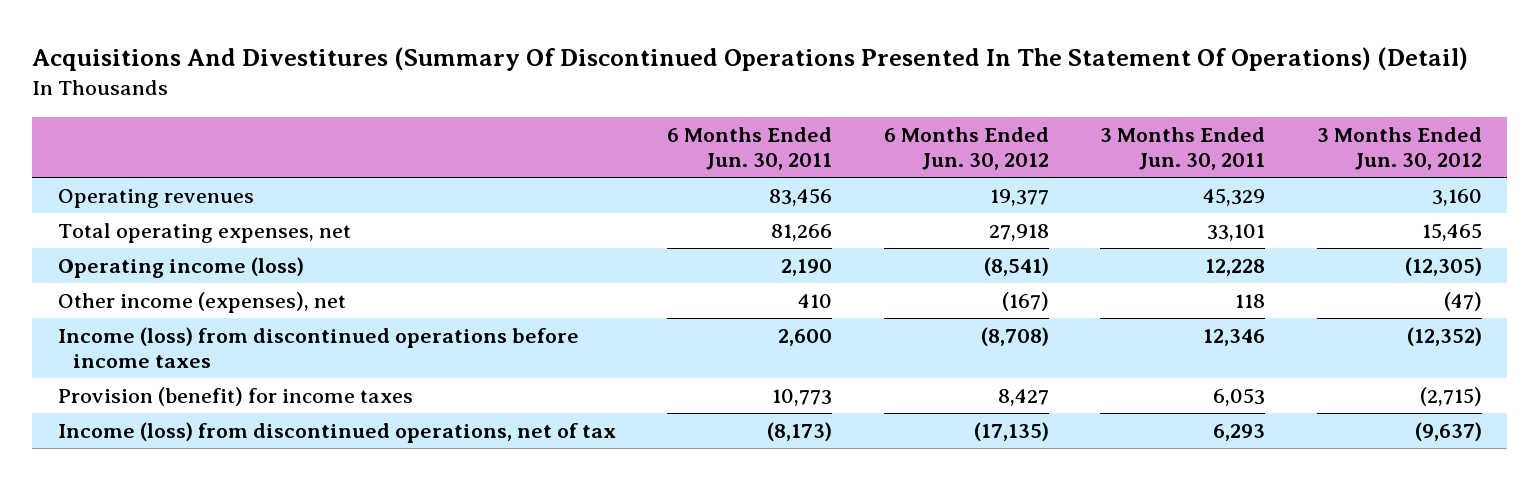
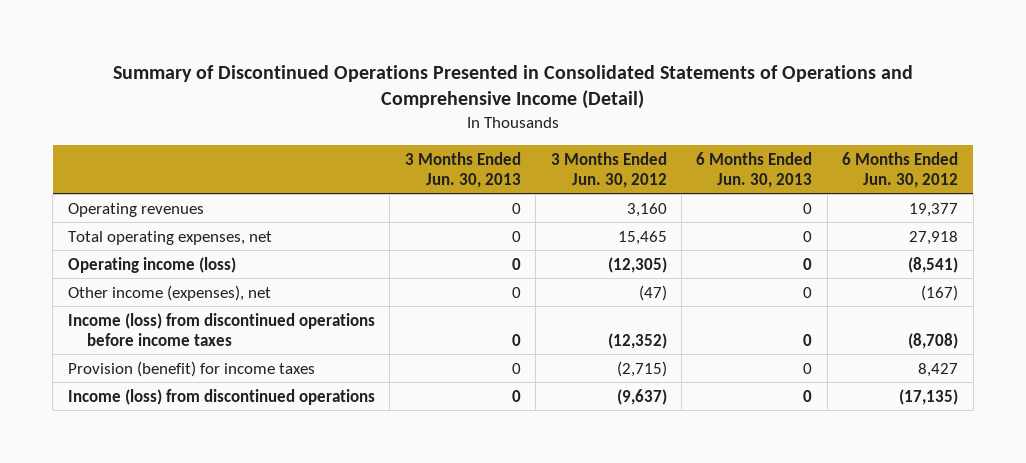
[32,46,1469,71] Acquisitions And Divestitures (Summary Of Discontinued Operations Presented In The Statement Of Operations) (Detail) -> [113,64,914,110] Summary of Discontinued Operations Presented in Consolidated Statements of Operations and Comprehensive Income (Detail)
[667,127,833,171] 6 Months Ended Jun. 30, 2011 -> none
[1100,127,1266,171] 3 Months Ended Jun. 30, 2011 -> none
none -> [404,151,521,188] 3 Months Ended Jun. 30, 2013
none -> [696,151,813,188] 6 Months Ended Jun. 30, 2013
[57,422,616,444] Income (loss) from discontinued operations, net of tax -> [67,388,375,405] Income (loss) from discontinued operations

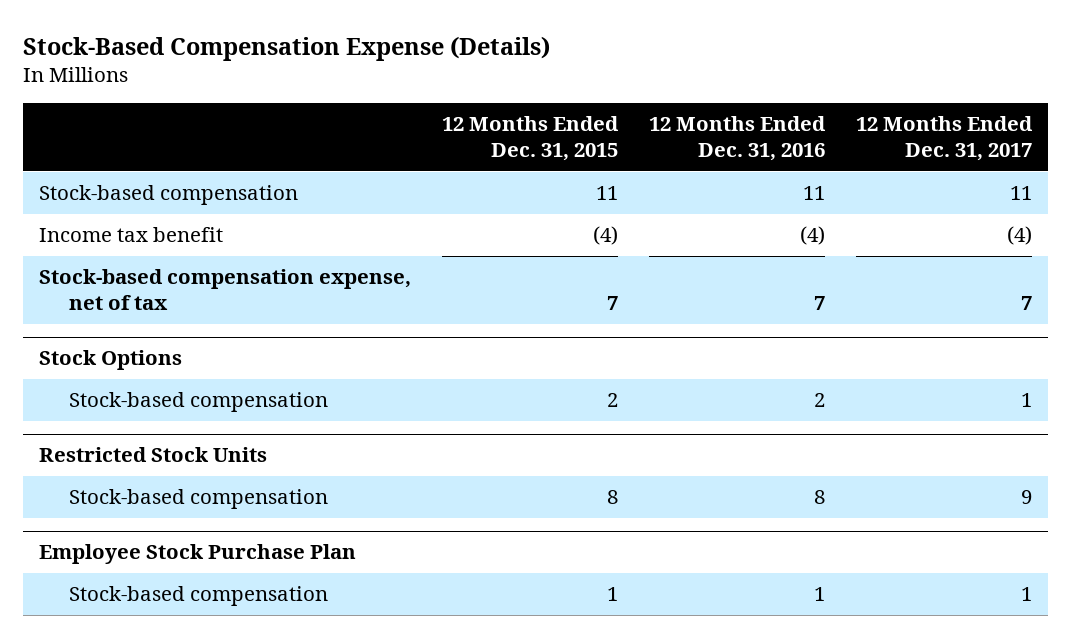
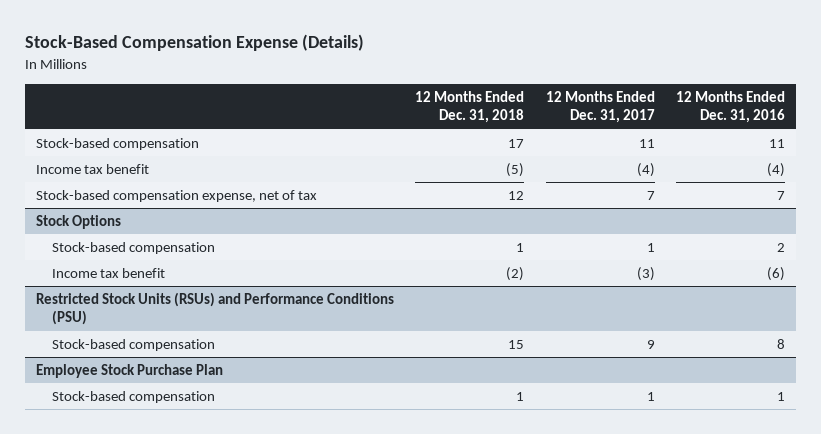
[441,116,619,162] 12 Months Ended Dec. 31, 2015 -> none
none -> [415,91,525,124] 12 Months Ended Dec. 31, 2018
[38,447,267,463] Restricted Stock Units -> none
none -> [51,268,165,279] Income tax benefit
none -> [35,292,394,326] Restricted Stock Units (RSUs) and Performance Conditions (PSU)

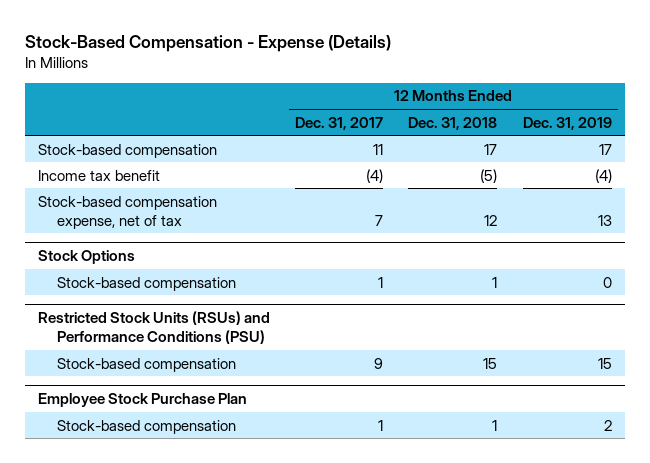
[24,34,364,52] Stock-Based Compensation Expense (Details) -> [25,35,392,53] Stock-Based Compensation - Expense (Details)
[676,91,786,124] 12 Months Ended Dec. 31, 2016 -> none
none -> [522,116,612,130] Dec. 31, 2019
[51,268,165,279] Income tax benefit -> none

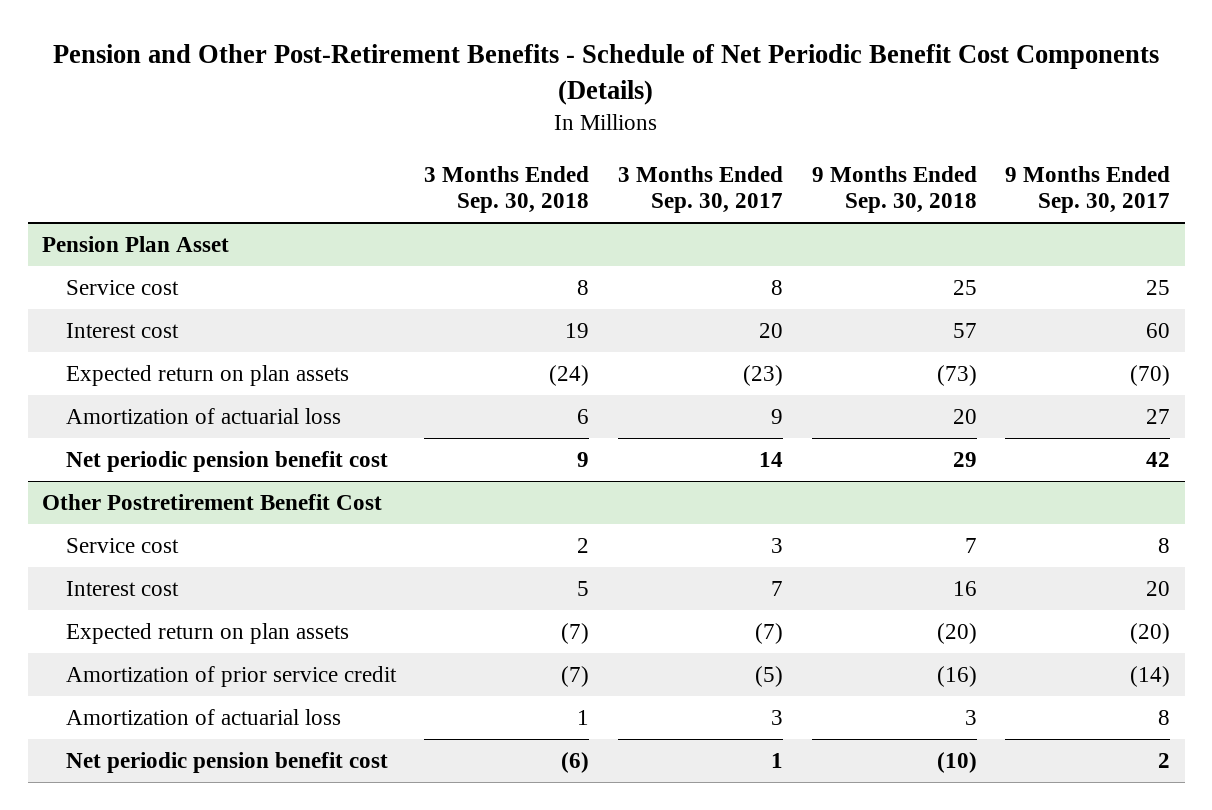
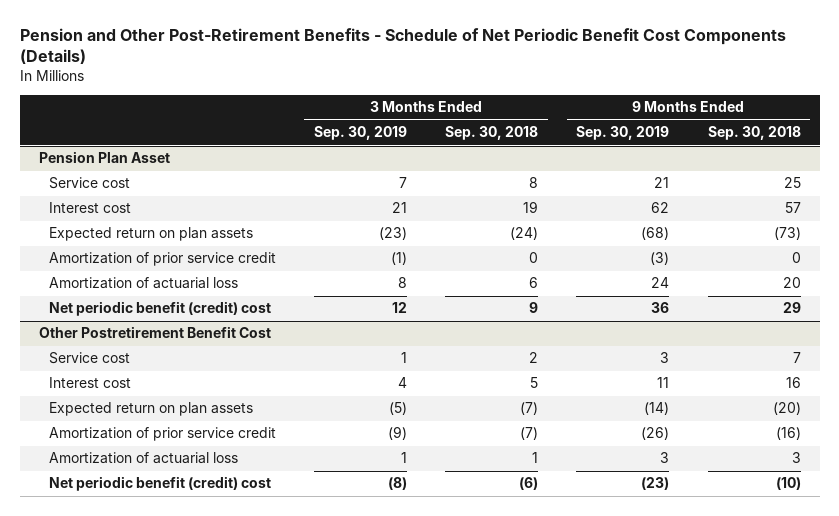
[617,165,783,214] 3 Months Ended Sep. 30, 2017 -> none
[1005,165,1171,214] 9 Months Ended Sep. 30, 2017 -> none
none -> [313,126,407,141] Sep. 30, 2019
none -> [576,126,670,141] Sep. 30, 2019
none -> [48,252,276,267] Amortization of prior service credit
[65,450,388,472] Net periodic pension benefit cost -> [48,301,271,317] Net periodic benefit (credit) cost
[65,751,388,773] Net periodic pension benefit cost -> [48,476,271,492] Net periodic benefit (credit) cost

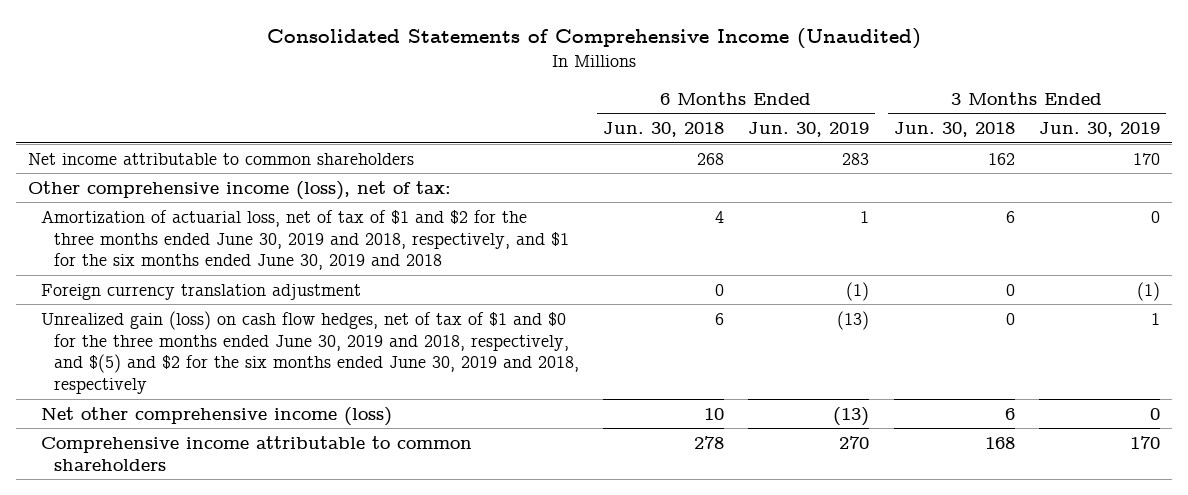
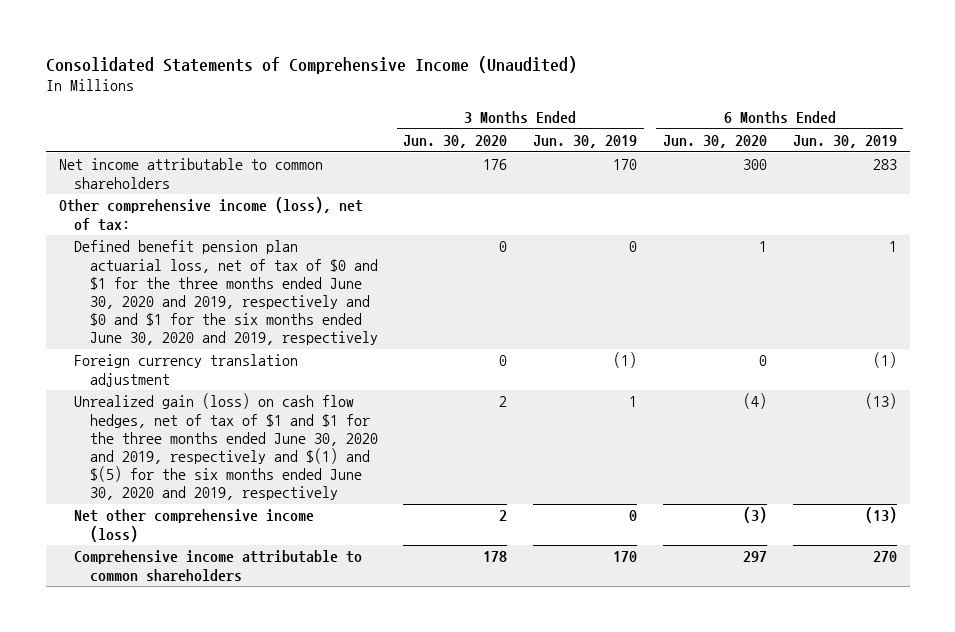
[602,122,724,138] Jun. 30, 2018 -> none
[893,122,1015,138] Jun. 30, 2018 -> none
none -> [403,135,508,149] Jun. 30, 2020
none -> [662,135,767,149] Jun. 30, 2020
[40,209,569,271] Amortization of actuarial loss, net of tax of $1 and $2 for the three months ended June 30, 2019 and 2018, respectively, and $1 for the six months ended June 30, 2019 and 2018 -> [74,240,378,346] Defined benefit pension plan actuarial loss, net of tax of $0 and $1 for the three months ended June 30, 2020 and 2019, respectively and $0 and $1 for the six months ended June 30, 2020 and 2019, respectively
[40,310,579,395] Unrealized gain (loss) on cash flow hedges, net of tax of $1 and $0 for the three months ended June 30, 2019 and 2018, respectively, and $(5) and $2 for the six months ended June 30, 2019 and 2018, respectively -> [74,393,378,501] Unrealized gain (loss) on cash flow hedges, net of tax of $1 and $1 for the three months ended June 30, 2020 and 2019, respectively and $(1) and $(5) for the six months ended June 30, 2020 and 2019, respectively

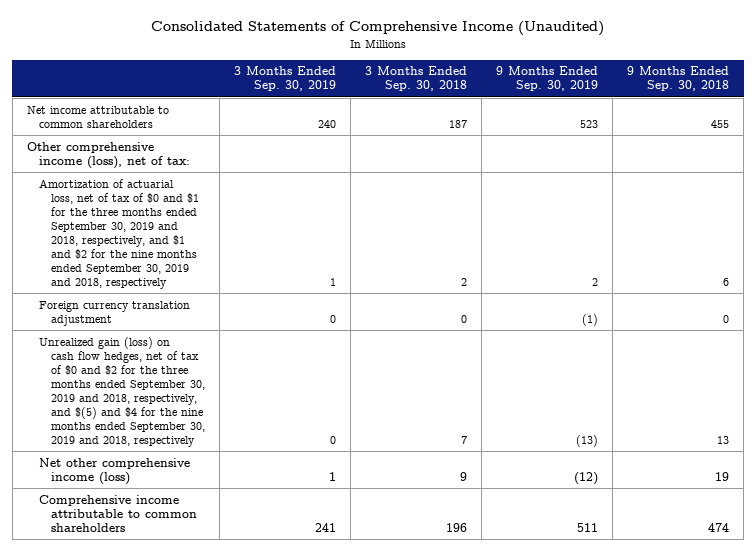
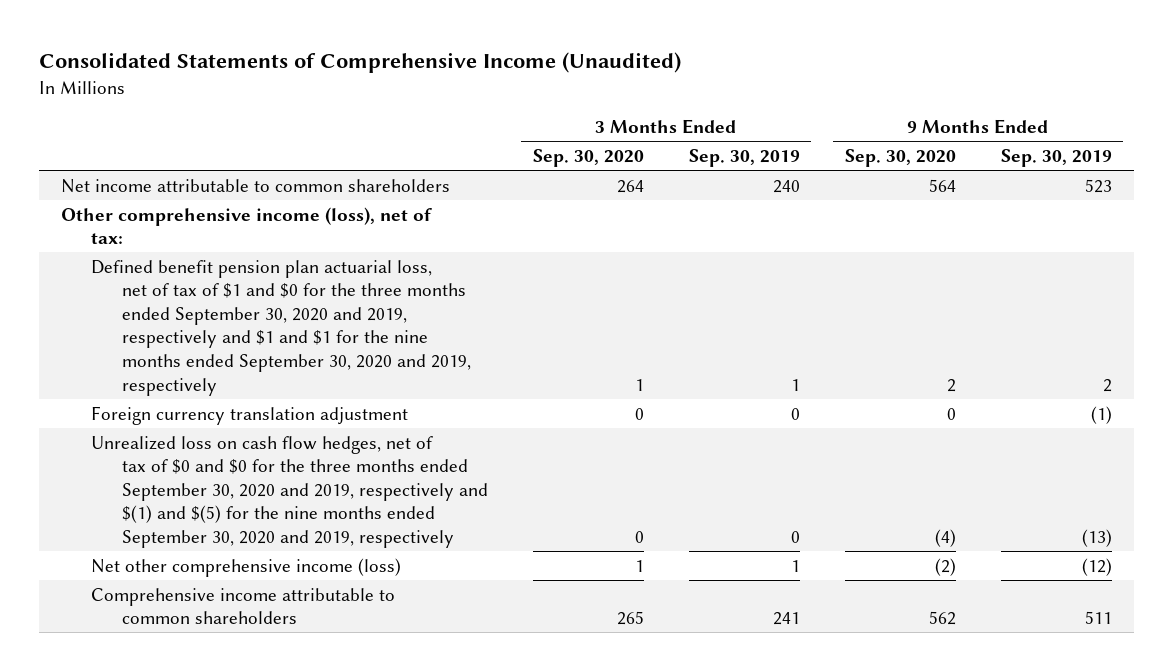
[365,66,468,92] 3 Months Ended Sep. 30, 2018 -> none
[627,66,730,92] 9 Months Ended Sep. 30, 2018 -> none
none -> [532,149,644,168] Sep. 30, 2020
none -> [844,149,956,168] Sep. 30, 2020
[38,178,200,290] Amortization of actuarial loss, net of tax of $0 and $1 for the three months ended September 30, 2019 and 2018, respectively, and $1 and $2 for the nine months ended September 30, 2019 and 2018, respectively -> [91,259,471,396] Defined benefit pension plan actuarial loss, net of tax of $1 and $0 for the three months ended September 30, 2020 and 2019, respectively and $1 and $1 for the nine months ended September 30, 2020 and 2019, respectively
[38,336,206,448] Unrealized gain (loss) on cash flow hedges, net of tax of $0 and $2 for the three months ended September 30, 2019 and 2018, respectively, and $(5) and $4 for the nine months ended September 30, 2019 and 2018, respectively -> [91,435,488,549] Unrealized loss on cash flow hedges, net of tax of $0 and $0 for the three months ended September 30, 2020 and 2019, respectively and $(1) and $(5) for the nine months ended September 30, 2020 and 2019, respectively

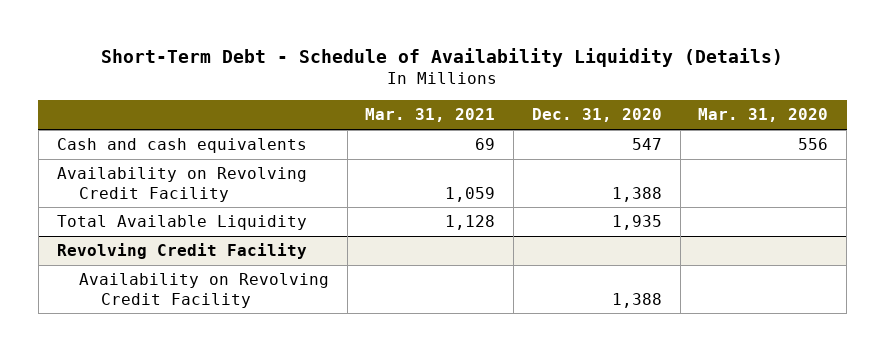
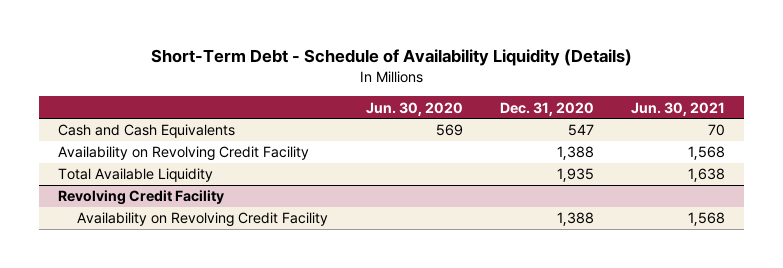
[365,108,496,123] Mar. 31, 2021 -> none
[698,108,829,123] Mar. 31, 2020 -> none
none -> [365,101,463,116] Jun. 30, 2020
none -> [631,101,726,116] Jun. 30, 2021
[56,138,307,154] Cash and cash equivalents -> [57,124,235,139] Cash and Cash Equivalents

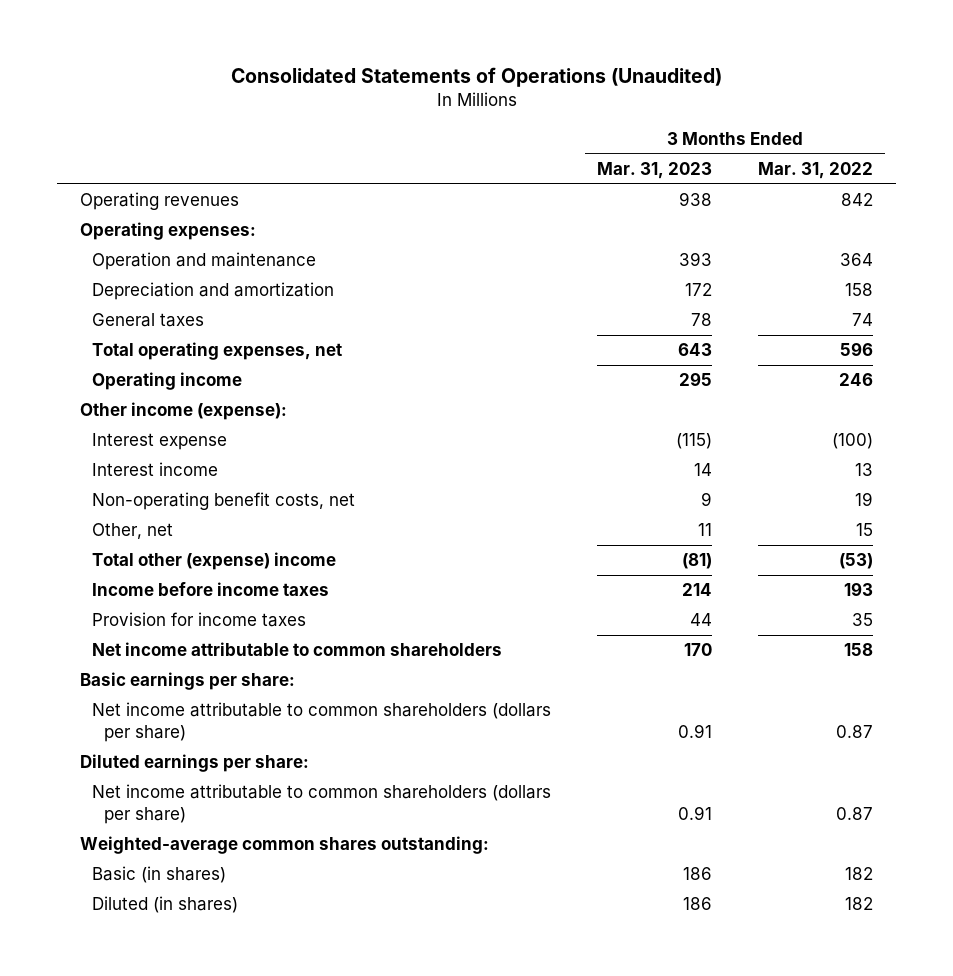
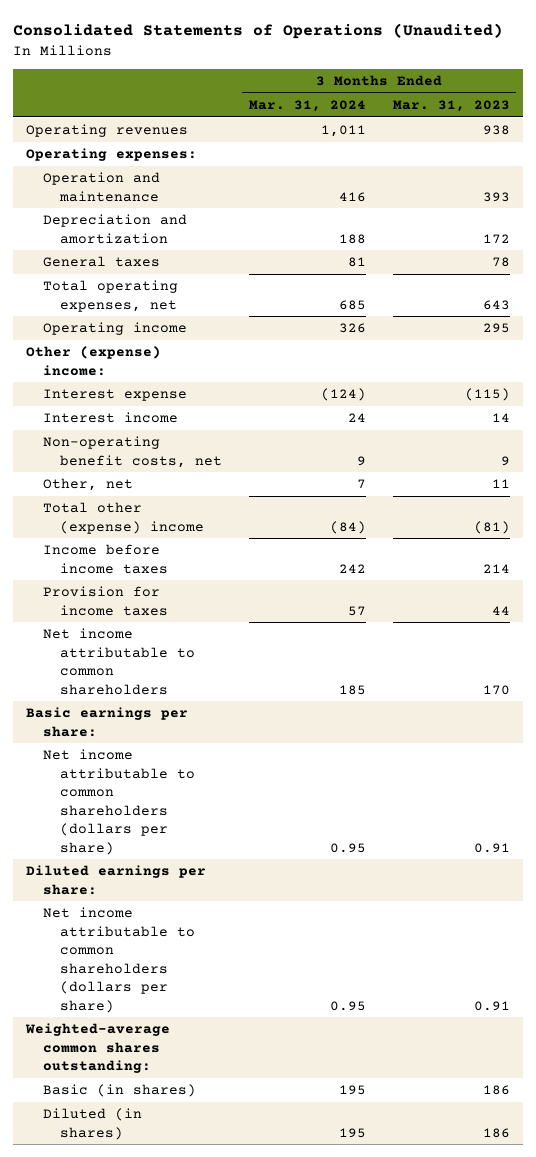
[758,161,874,179] Mar. 31, 2022 -> none
none -> [248,99,366,112] Mar. 31, 2024
[79,402,287,421] Other income (expense): -> [26,346,162,376] Other (expense) income:

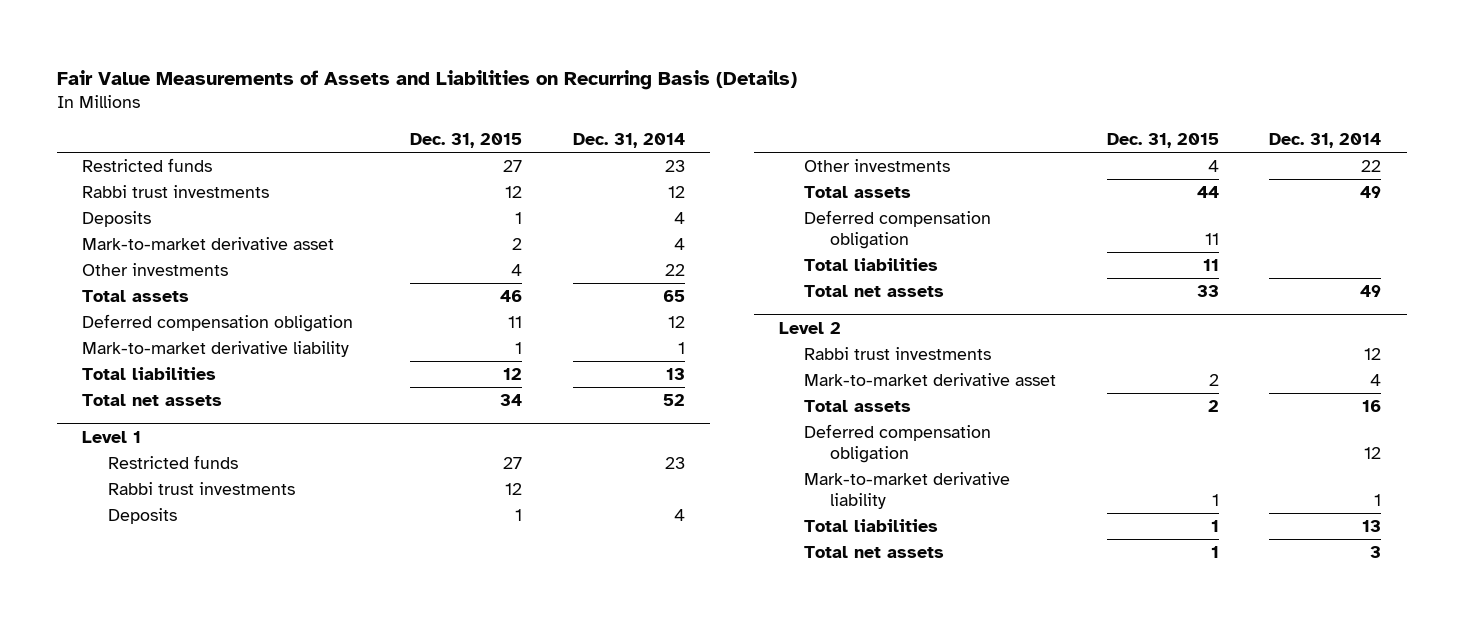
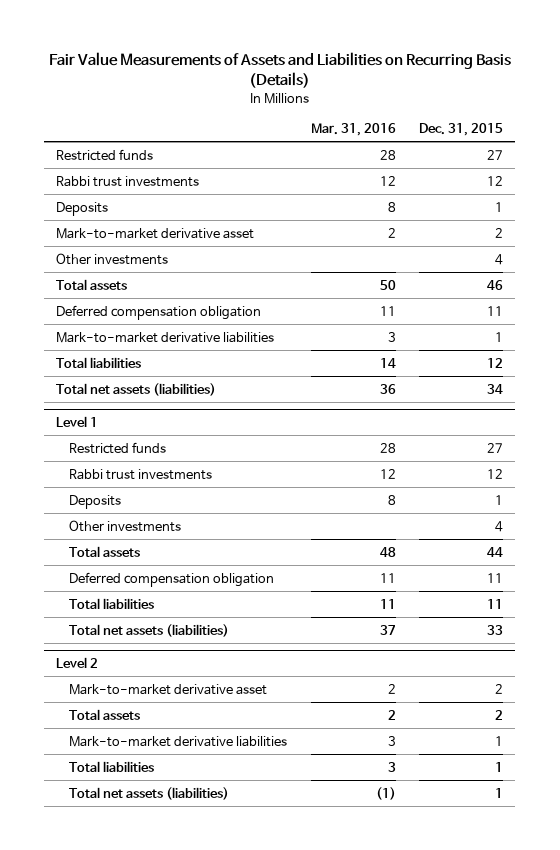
[572,132,685,148] Dec. 31, 2014 -> none
none -> [310,123,396,137] Mar. 31, 2016
[82,341,350,358] Mark-to-market derivative liability -> [56,331,275,343] Mark-to-market derivative liabilities
[82,394,223,407] Total net assets -> [56,382,217,396] Total net assets (liabilities)
[804,285,945,298] Total net assets -> [69,623,230,637] Total net assets (liabilities)
[804,347,992,361] Rabbi trust investments -> none
[804,424,992,464] Deferred compensation obligation -> none
[804,472,1011,510] Mark-to-market derivative liability -> [69,735,288,747] Mark-to-market derivative liabilities
[804,546,945,559] Total net assets -> [69,786,230,800] Total net assets (liabilities)

